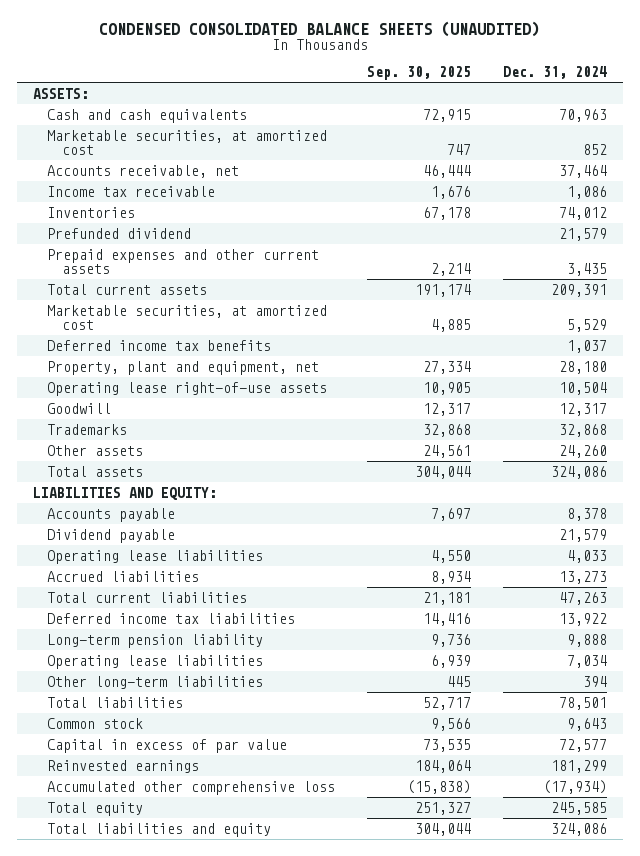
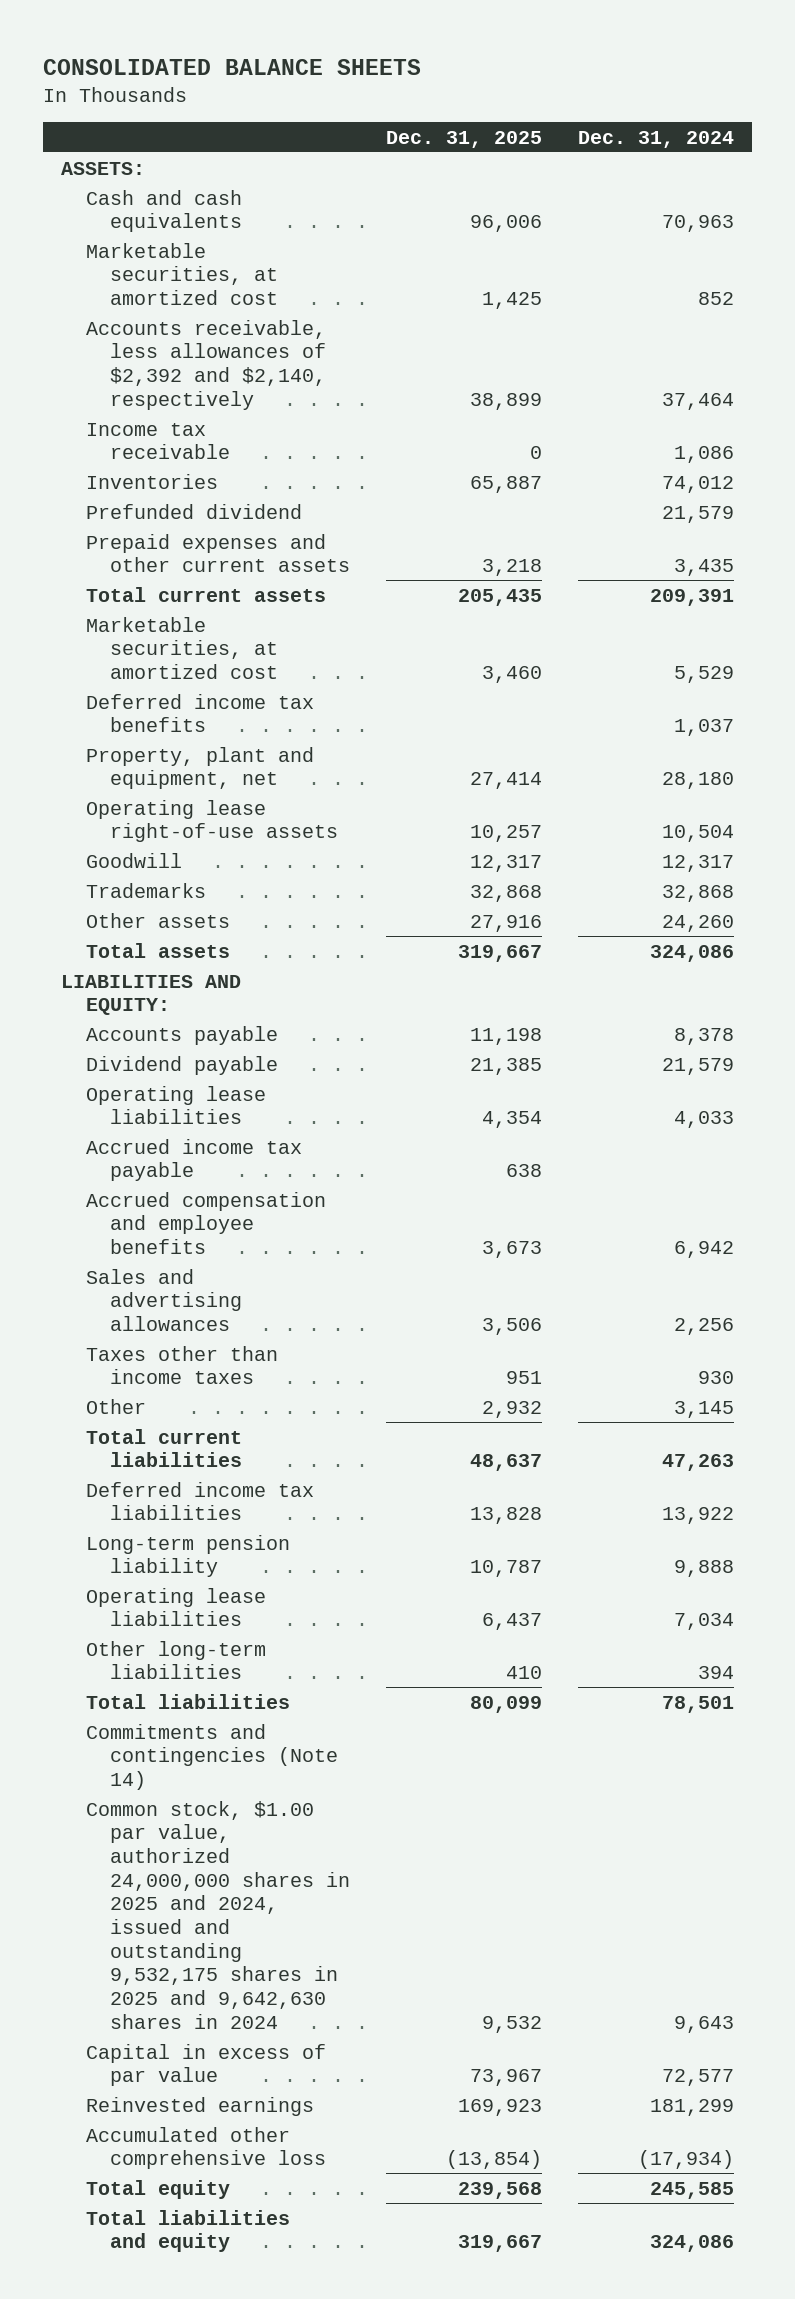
[99,20,541,37] CONDENSED CONSOLIDATED BALANCE SHEETS (UNAUDITED) -> [43,58,422,75] CONSOLIDATED BALANCE SHEETS
[367,66,472,81] Sep. 30, 2025 -> none
none -> [385,130,542,148] Dec. 31, 2025
[47,164,240,178] Accounts receivable, net -> [85,319,326,410] Accounts receivable, less allowances of $2,392 and $2,140, respectively
[47,570,200,582] Accrued liabilities -> none
none -> [85,1138,302,1182] Accrued income tax payable
none -> [85,1191,326,1254] Accrued compensation and employee benefits
none -> [85,1268,242,1331] Sales and advertising allowances
none -> [85,1345,278,1385] Taxes other than income taxes
none -> [85,1398,146,1414] Other
none -> [85,1723,338,1790] Commitments and contingencies (Note 14)
[47,717,144,729] Common stock -> [85,1800,350,2029] Common stock, $1.00 par value, authorized 24,000,000 shares in 2025 and 2024, issued and outstanding 9,532,175 shares in 2025 and 9,642,630 shares in 2024

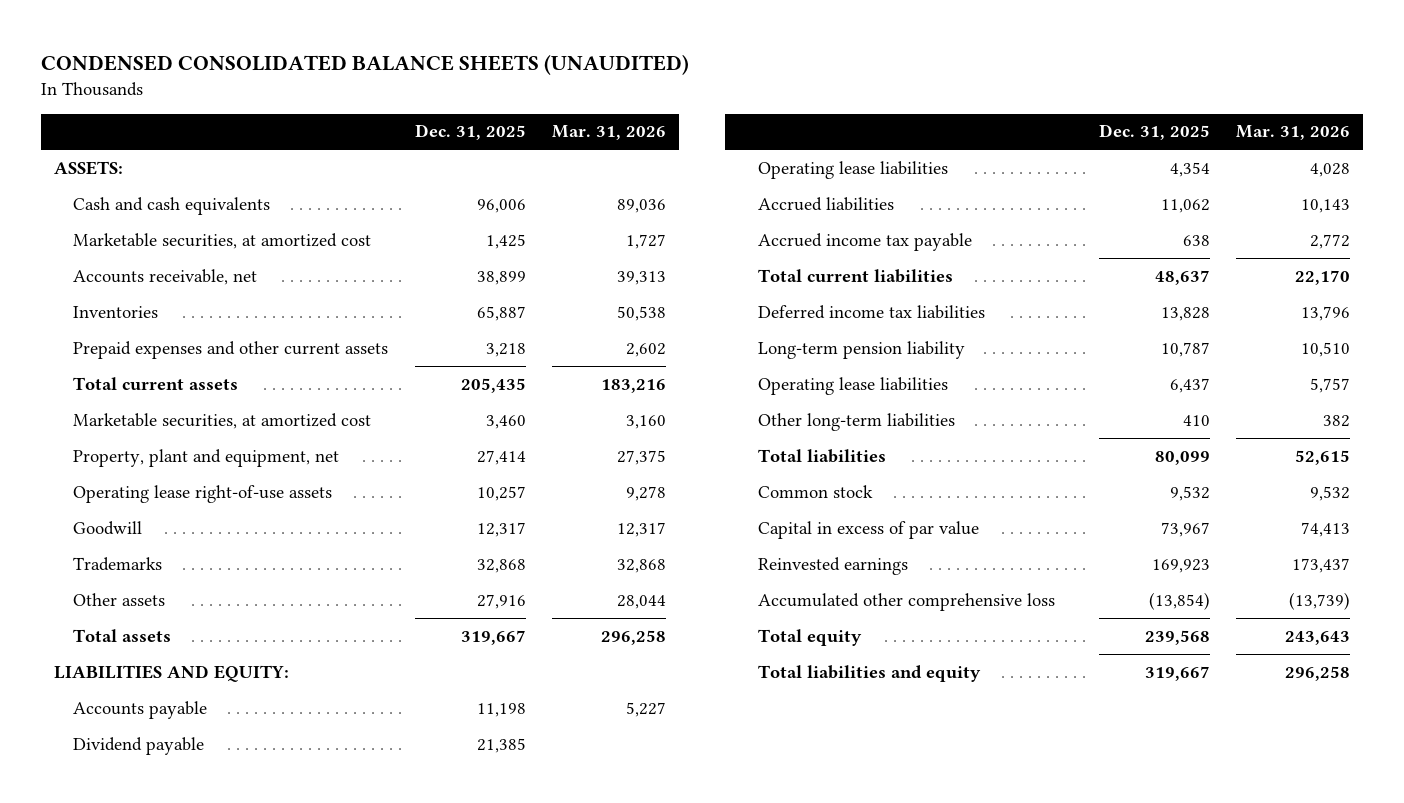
[43,58,422,75] CONSOLIDATED BALANCE SHEETS -> [41,53,690,75] CONDENSED CONSOLIDATED BALANCE SHEETS (UNAUDITED)
[577,130,734,148] Dec. 31, 2024 -> none
none -> [551,125,666,141] Mar. 31, 2026
[85,422,230,460] Income tax receivable -> none
[85,319,326,410] Accounts receivable, less allowances of $2,392 and $2,140, respectively -> [73,268,258,285] Accounts receivable, net
[85,503,302,519] Prefunded dividend -> none
[85,693,314,733] Deferred income tax benefits -> none
none -> [757,196,894,211] Accrued liabilities
[85,1191,326,1254] Accrued compensation and employee benefits -> none
[85,1268,242,1331] Sales and advertising allowances -> none
[85,1345,278,1385] Taxes other than income taxes -> none
[85,1398,146,1414] Other -> none
[85,1723,338,1790] Commitments and contingencies (Note 14) -> none
[85,1800,350,2029] Common stock, $1.00 par value, authorized 24,000,000 shares in 2025 and 2024, issued and outstanding 9,532,175 shares in 2025 and 9,642,630 shares in 2024 -> [757,484,873,498] Common stock

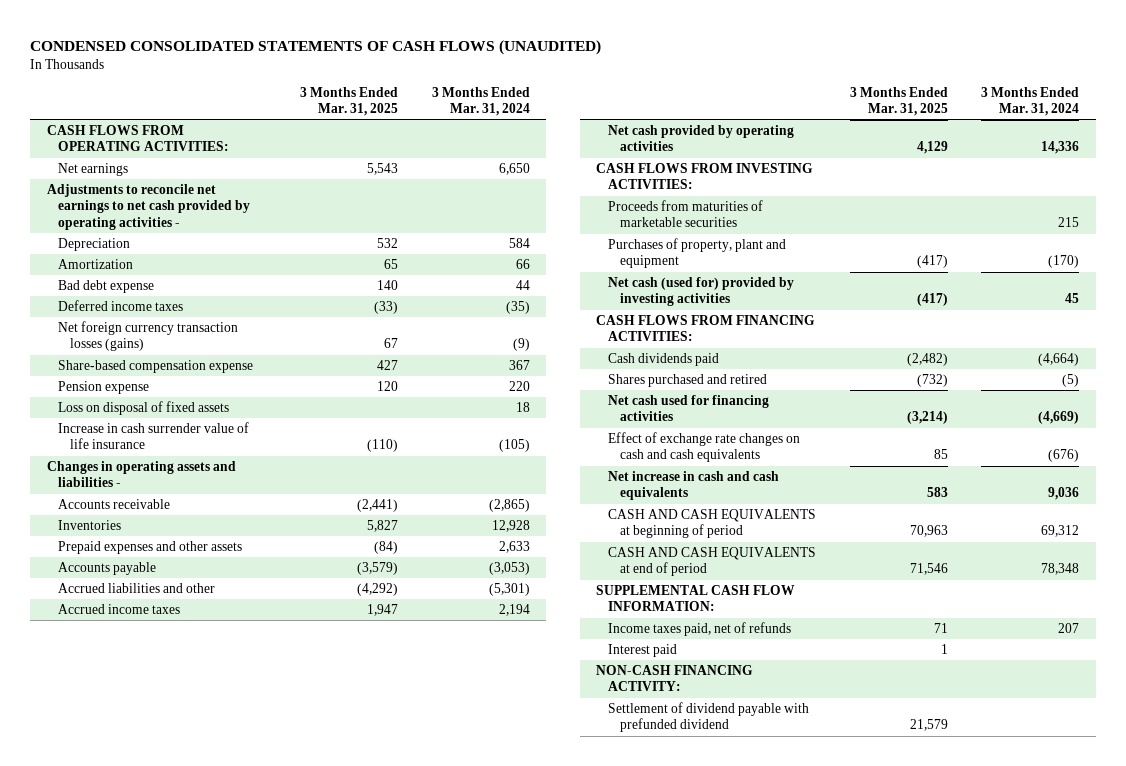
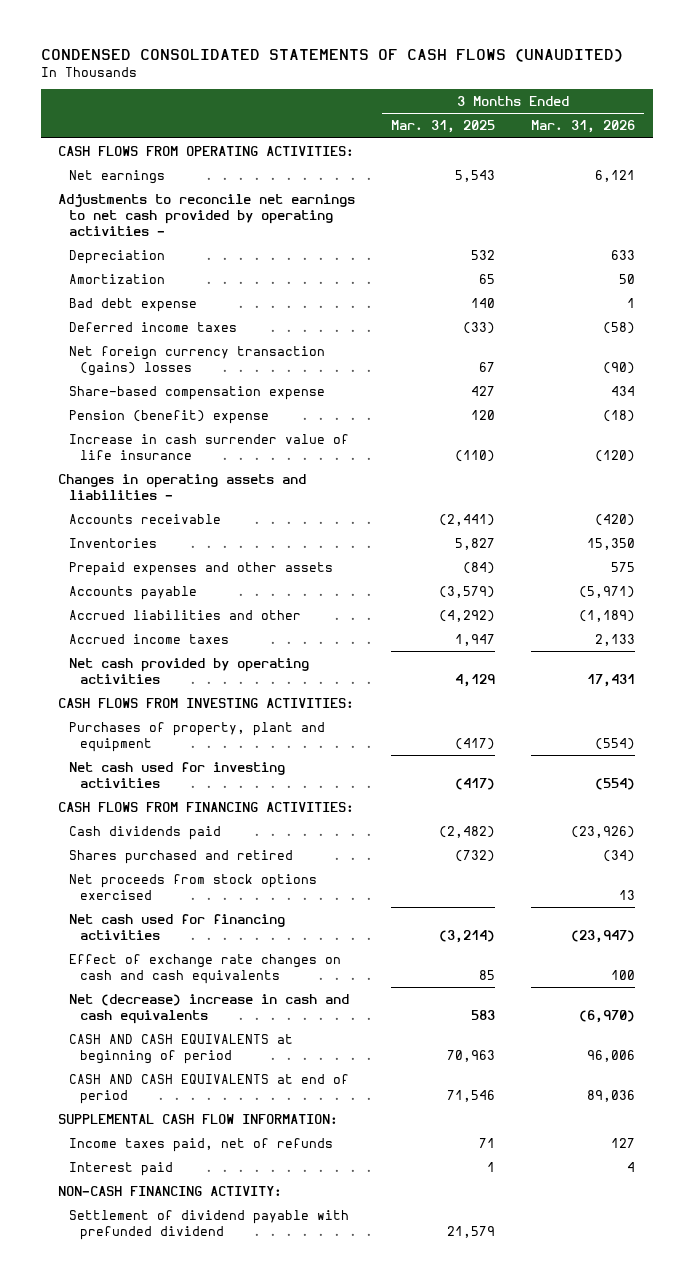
[431,86,530,117] 3 Months Ended Mar. 31, 2024 -> none
none -> [530,120,635,134] Mar. 31, 2026
[58,320,239,352] Net foreign currency transaction losses (gains) -> [69,345,326,376] Net foreign currency transaction (gains) losses
[58,400,230,415] Loss on disposal of fixed assets -> none
[58,380,150,394] Pension expense -> [69,409,270,424] Pension (benefit) expense
[608,199,764,228] Proceeds from maturities of marketable securities -> none
[608,276,795,307] Net cash (used for) provided by investing activities -> [69,761,286,788] Net cash used for investing activities
none -> [69,873,318,900] Net proceeds from stock options exercised
[608,470,780,501] Net increase in cash and cash equivalents -> [69,993,350,1024] Net (decrease) increase in cash and cash equivalents

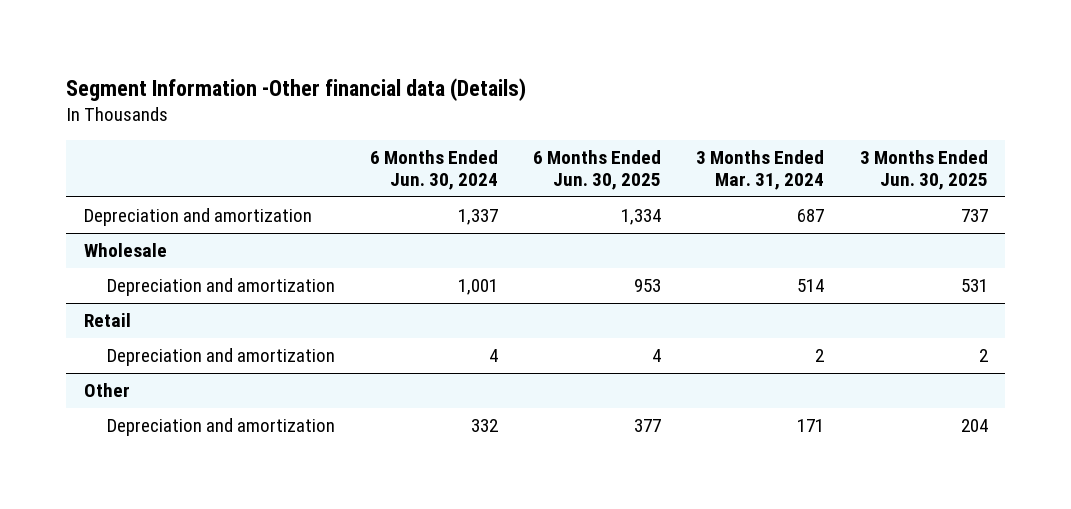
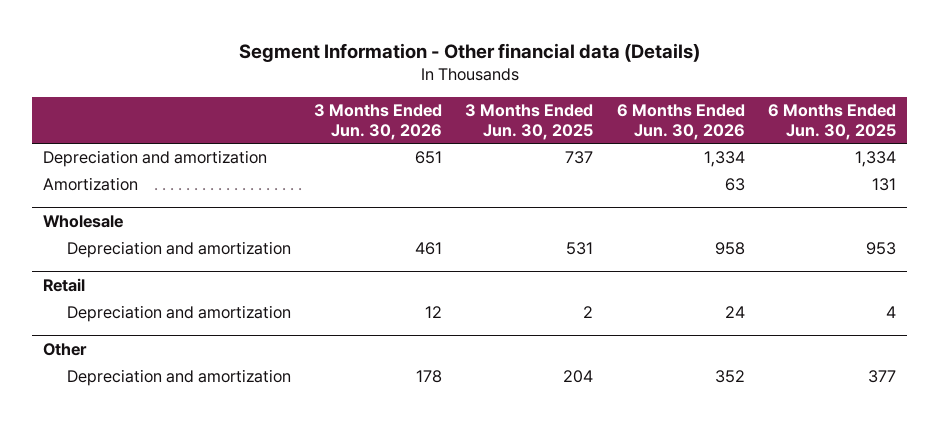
[66,77,527,101] Segment Information -Other financial data (Details) -> [238,42,700,62] Segment Information - Other financial data (Details)
[370,150,499,191] 6 Months Ended Jun. 30, 2024 -> none
[696,150,825,191] 3 Months Ended Mar. 31, 2024 -> none
none -> [313,104,442,140] 3 Months Ended Jun. 30, 2026
none -> [616,104,745,140] 6 Months Ended Jun. 30, 2026
none -> [43,177,139,192] Amortization

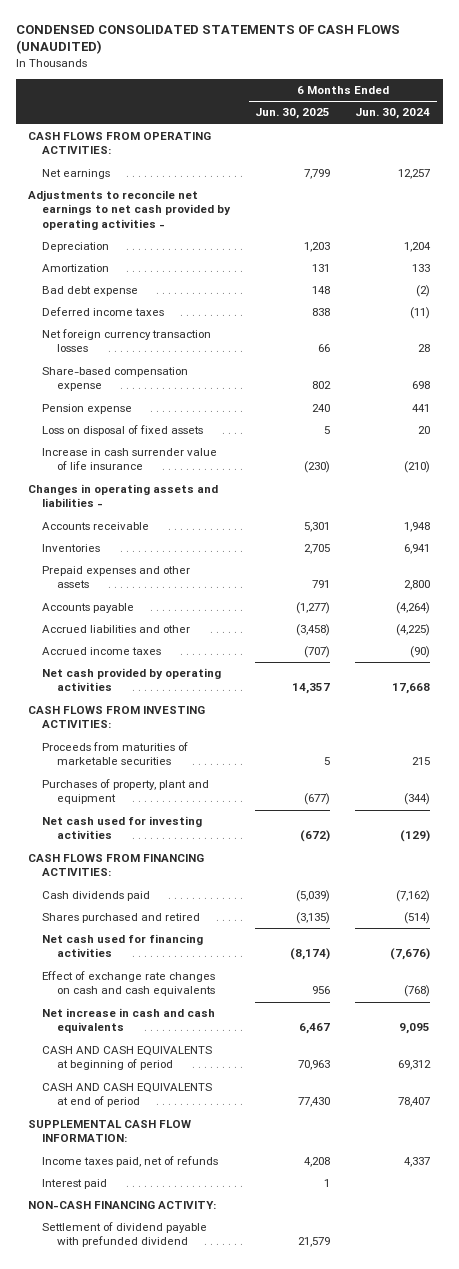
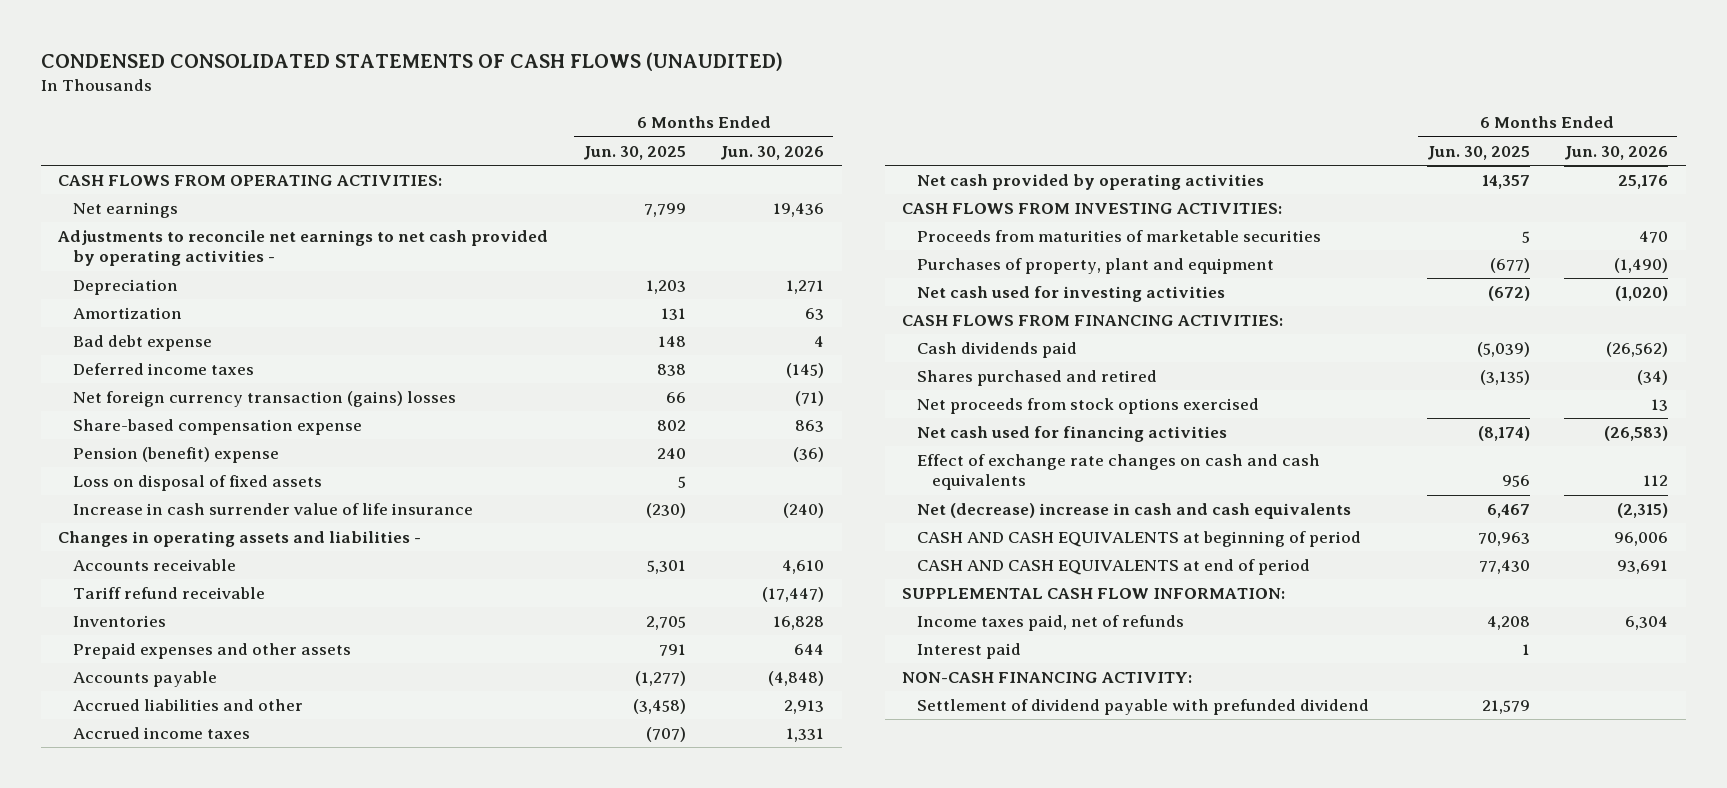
[355,108,431,120] Jun. 30, 2024 -> none
none -> [720,145,825,160] Jun. 30, 2026
[42,329,212,353] Net foreign currency transaction losses -> [73,391,457,408] Net foreign currency transaction (gains) losses
[42,404,133,415] Pension expense -> [73,447,280,464] Pension (benefit) expense
none -> [73,587,266,600] Tariff refund receivable
none -> [917,398,1260,415] Net proceeds from stock options exercised
[42,1008,216,1034] Net increase in cash and cash equivalents -> [917,503,1352,520] Net (decrease) increase in cash and cash equivalents

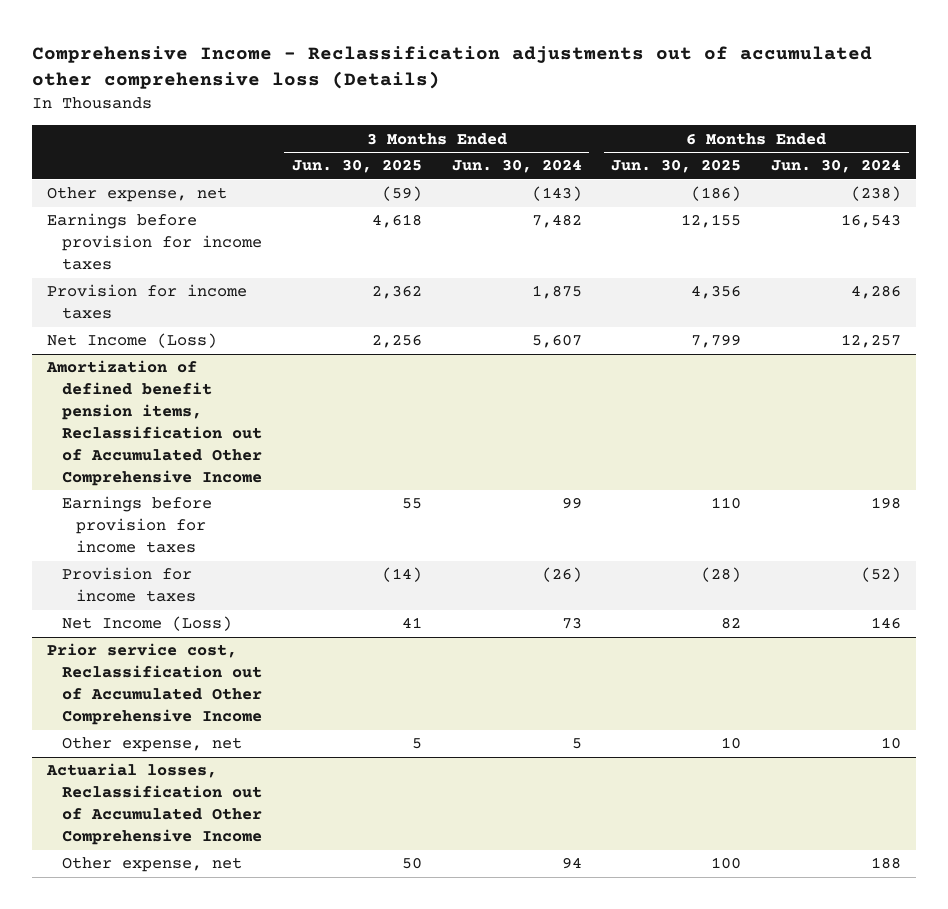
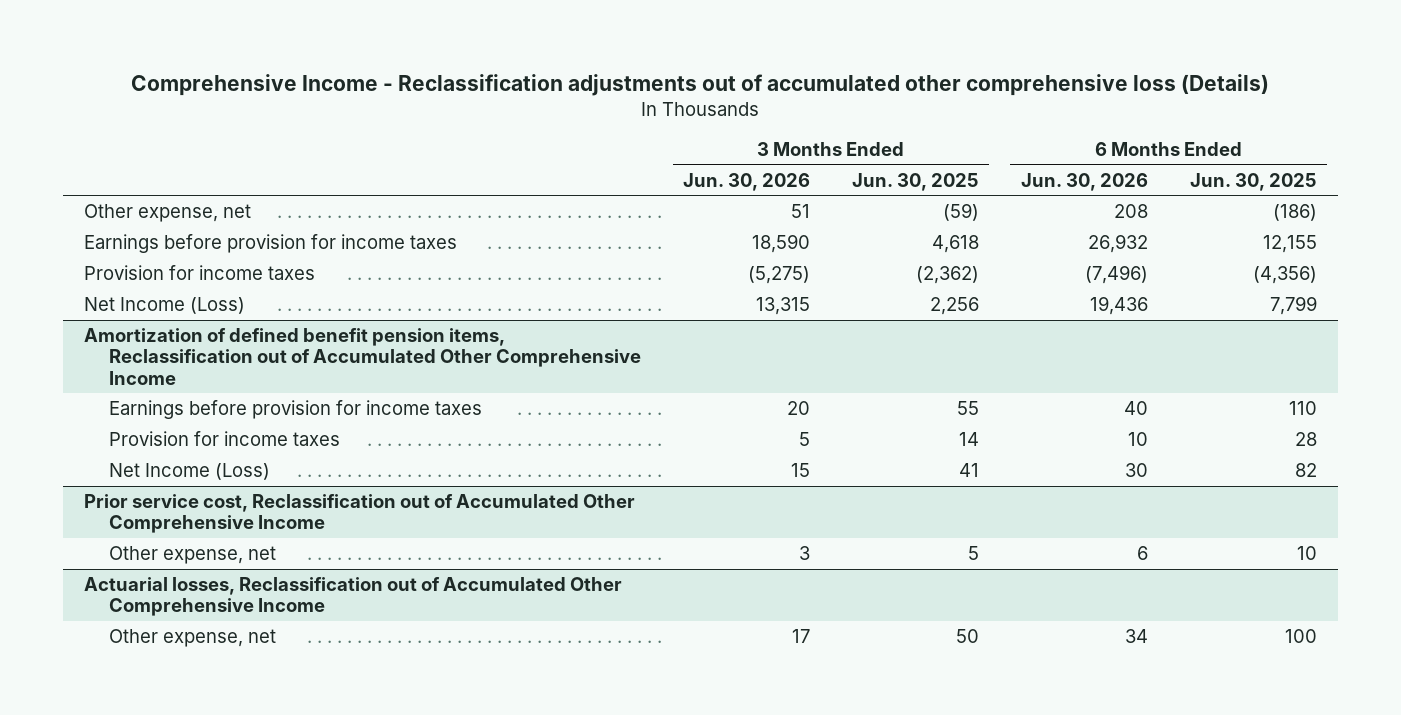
[451,159,582,174] Jun. 30, 2024 -> none
[771,159,902,174] Jun. 30, 2024 -> none
none -> [683,172,811,191] Jun. 30, 2026
none -> [1020,172,1148,191] Jun. 30, 2026
[371,285,422,300] 2,362 -> [916,265,980,284] (2,362)
[691,285,742,300] 4,356 -> [1252,265,1317,284] (4,356)
[381,567,422,583] (14) -> [959,431,980,446] 14
[701,567,742,583] (28) -> [1294,431,1317,446] 28

